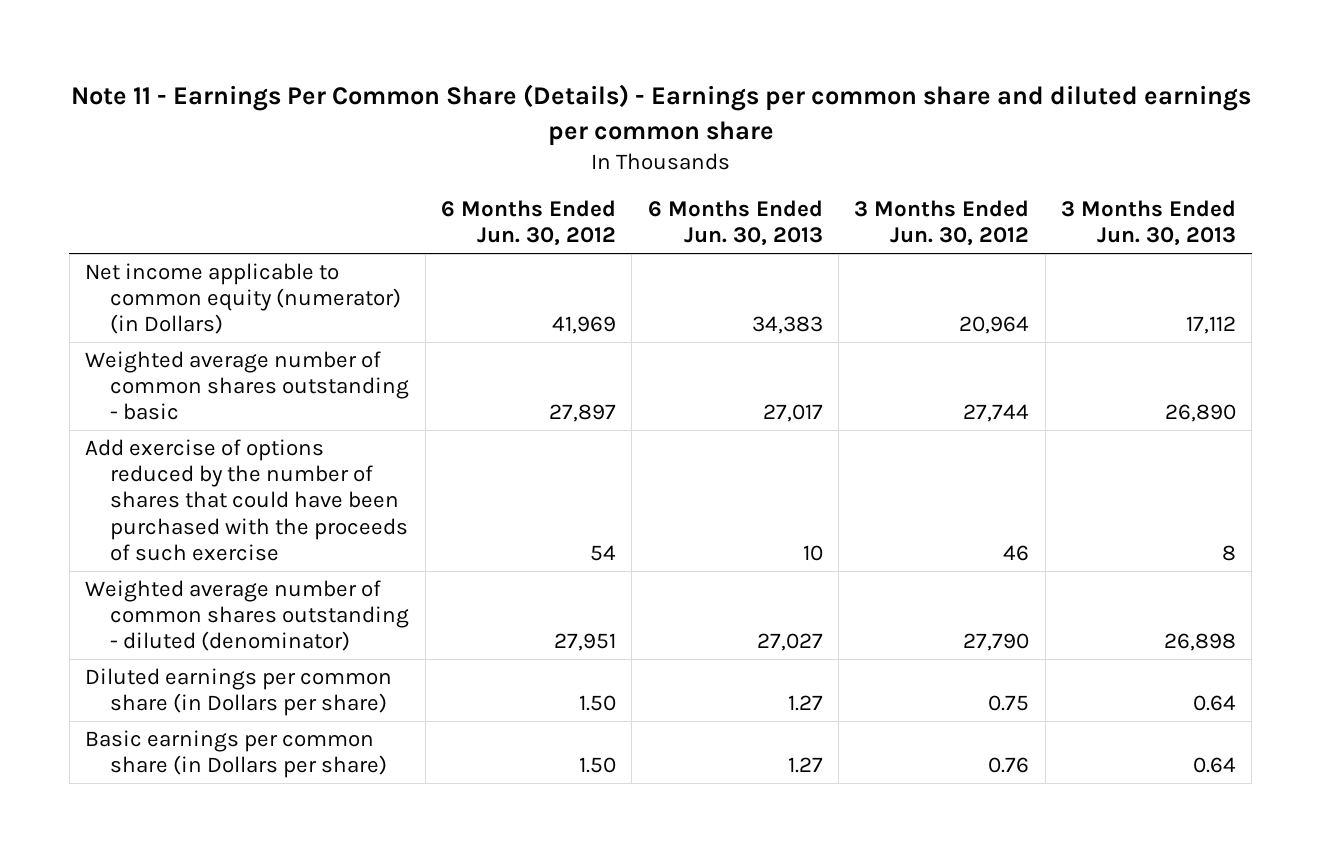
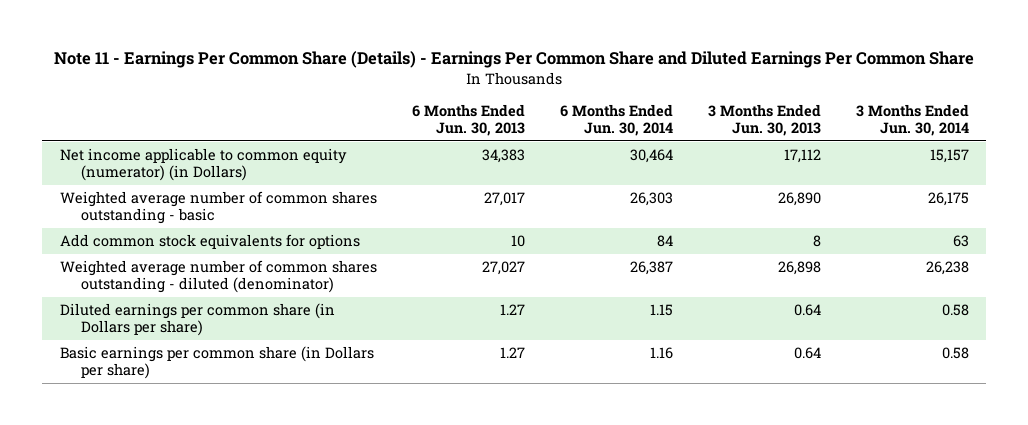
[70,84,1251,146] Note 11 - Earnings Per Common Share (Details) - Earnings per common share and diluted earnings per common share -> [54,51,975,69] Note 11 - Earnings Per Common Share (Details) - Earnings Per Common Share and Diluted Earnings Per Common Share
[441,200,617,247] 6 Months Ended Jun. 30, 2012 -> none
[854,200,1030,247] 3 Months Ended Jun. 30, 2012 -> none
none -> [559,104,673,136] 6 Months Ended Jun. 30, 2014
none -> [855,104,969,136] 3 Months Ended Jun. 30, 2014
[85,439,409,561] Add exercise of options reduced by the number of shares that could have been purchased with the proceeds of such exercise -> [59,234,360,250] Add common stock equivalents for options

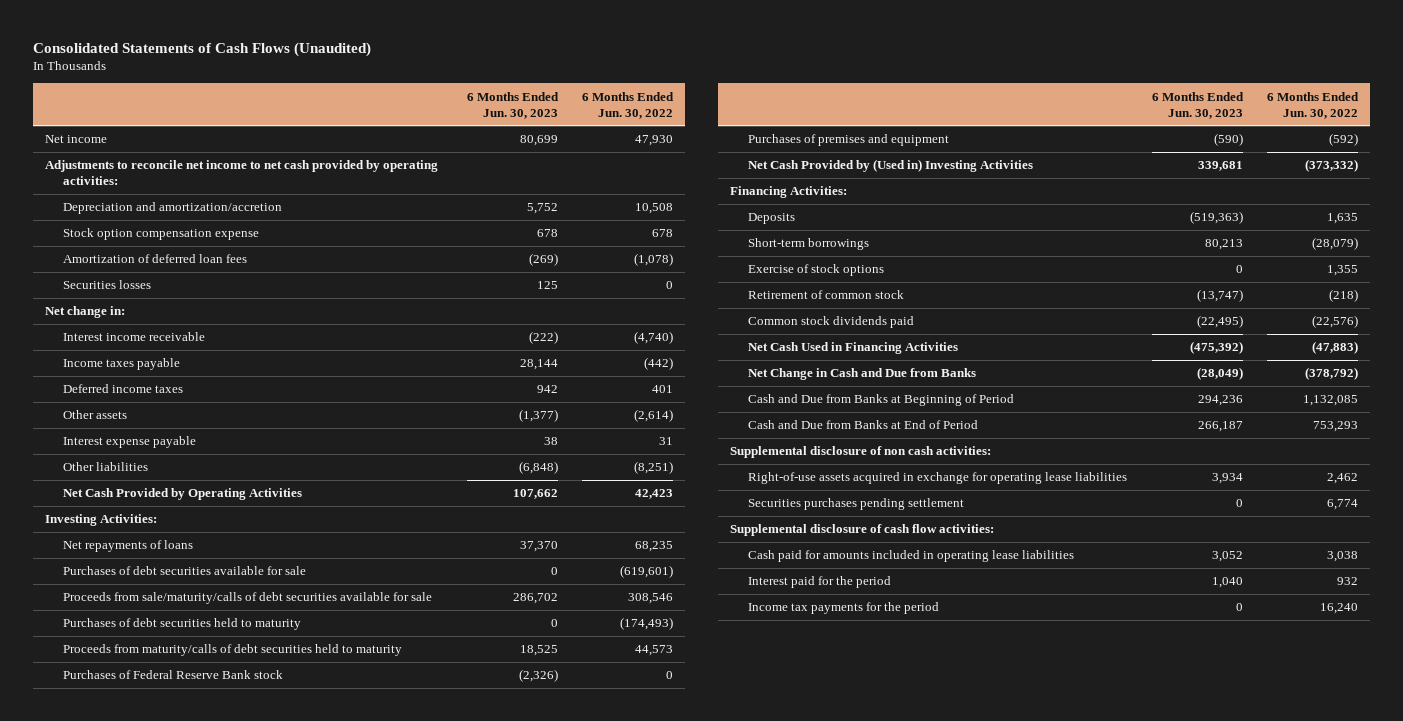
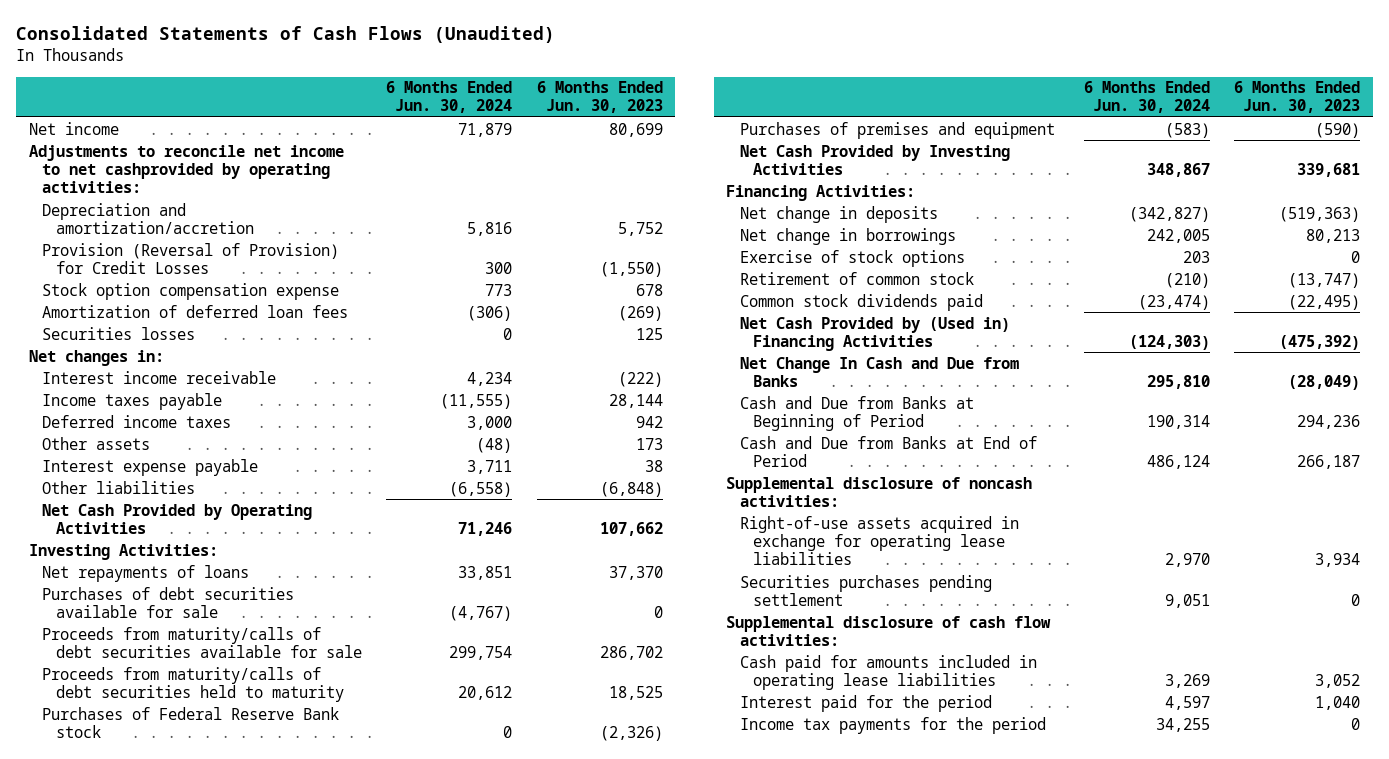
[581,91,674,119] 6 Months Ended Jun. 30, 2022 -> none
none -> [386,81,513,114] 6 Months Ended Jun. 30, 2024
[44,160,438,186] Adjustments to reconcile net income to net cash provided by operating activities: -> [28,144,344,194] Adjustments to reconcile net income to net cashprovided by operating activities:
none -> [42,242,340,274] Provision (Reversal of Provision) for Credit Losses
[44,306,125,319] Net change in: -> [28,349,164,366] Net changes in:
[518,409,558,423] (1,377) -> [635,437,663,450] 173
[63,618,302,631] Purchases of debt securities held to maturity -> none
[63,592,433,605] Proceeds from sale/maturity/calls of debt securities available for sale -> [42,626,362,658] Proceeds from maturity/calls of debt securities available for sale
[748,159,1034,173] Net Cash Provided by (Used in) Investing Activities -> [739,144,1010,175] Net Cash Provided by Investing Activities
[748,213,796,225] Deposits -> [739,205,938,223] Net change in deposits
[748,238,870,251] Short-term borrowings -> [739,227,956,245] Net change in borrowings
[748,342,959,355] Net Cash Used in Financing Activities -> [739,316,1010,351] Net Cash Provided by (Used in) Financing Activities
[748,368,977,381] Net Change in Cash and Due from Banks -> [739,356,1019,387] Net Change In Cash and Due from Banks
[729,446,991,459] Supplemental disclosure of non cash activities: -> [726,476,1033,507] Supplemental disclosure of noncash activities:

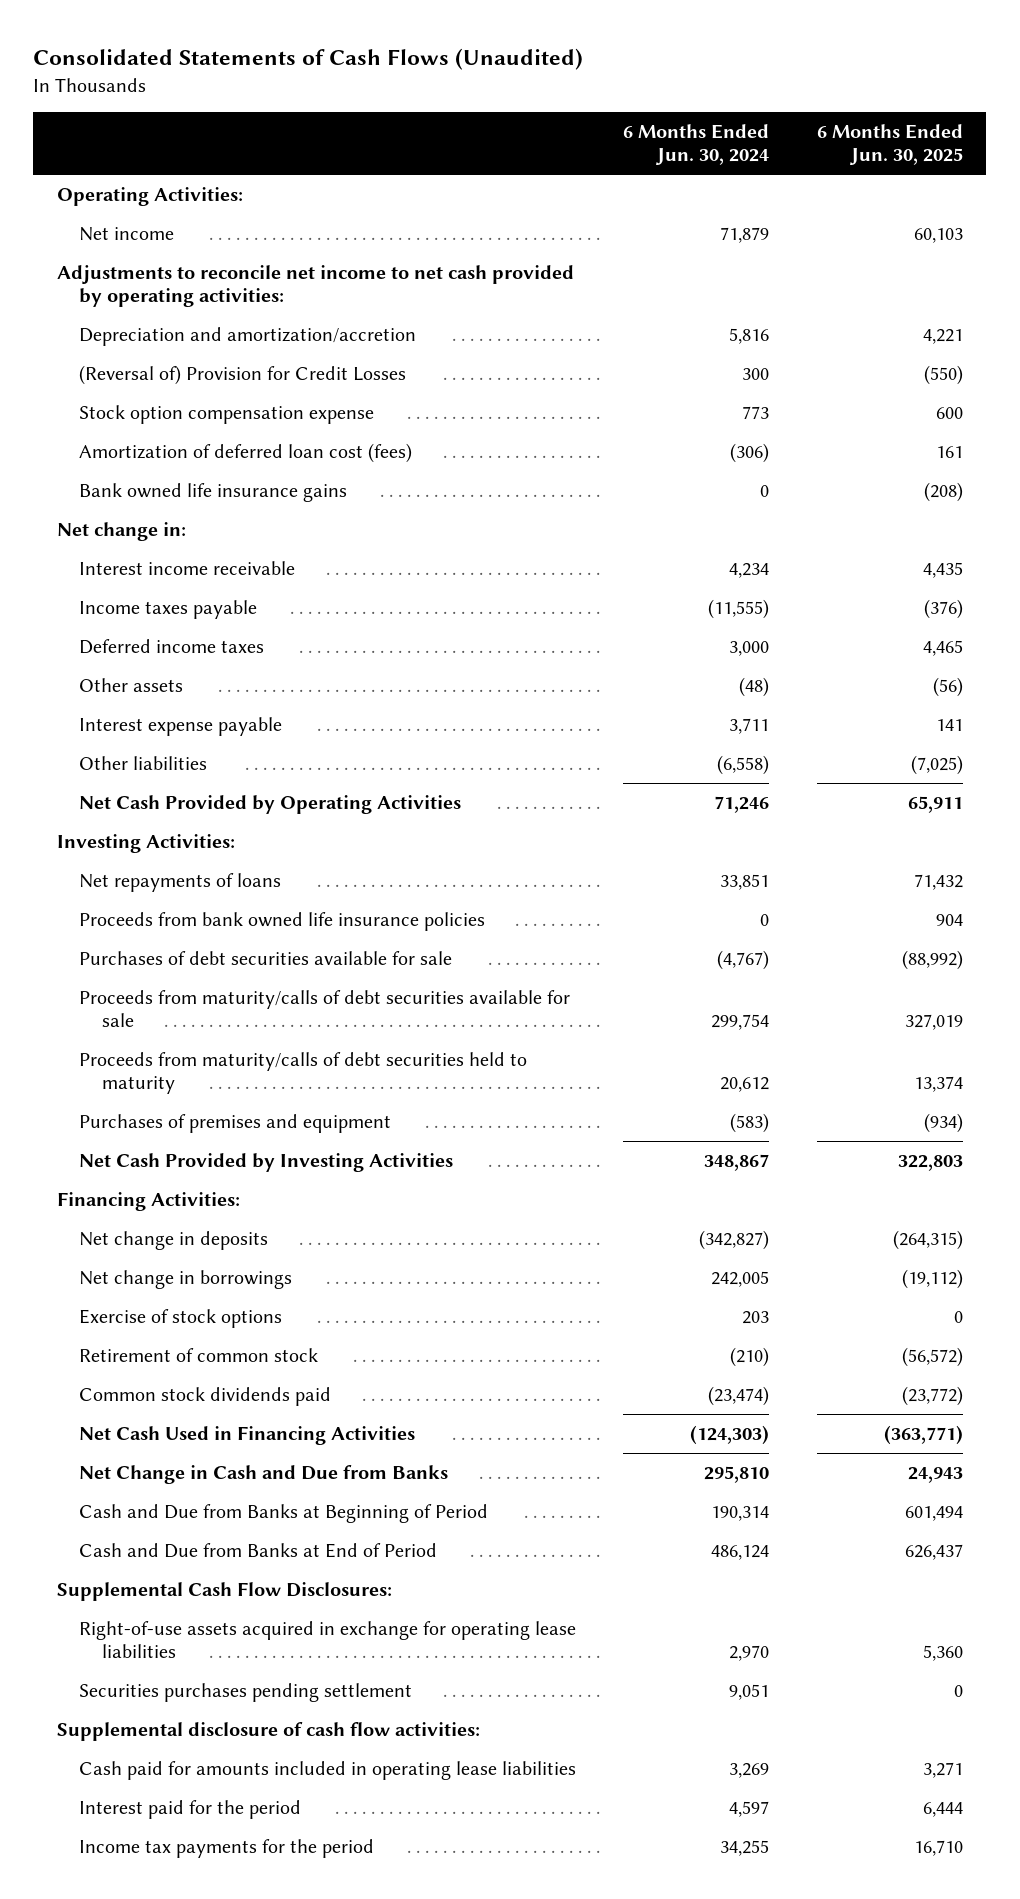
[536,81,663,114] 6 Months Ended Jun. 30, 2023 -> none
none -> [816,123,963,166] 6 Months Ended Jun. 30, 2025
none -> [56,187,243,207] Operating Activities:
[28,144,344,194] Adjustments to reconcile net income to net cashprovided by operating activities: -> [56,265,574,308] Adjustments to reconcile net income to net cash provided by operating activities:
[42,242,340,274] Provision (Reversal of Provision) for Credit Losses -> [79,365,407,386] (Reversal of) Provision for Credit Losses
[42,326,196,340] Securities losses -> none
[42,304,349,318] Amortization of deferred loan fees -> [79,443,413,464] Amortization of deferred loan cost (fees)
none -> [79,483,348,503] Bank owned life insurance gains
[28,349,164,366] Net changes in: -> [56,522,186,542] Net change in:
none -> [79,912,486,932] Proceeds from bank owned life insurance policies
[42,706,340,738] Purchases of Federal Reserve Bank stock -> none
[739,316,1010,351] Net Cash Provided by (Used in) Financing Activities -> [79,1426,416,1446] Net Cash Used in Financing Activities
[739,356,1019,387] Net Change In Cash and Due from Banks -> [79,1465,449,1485] Net Change in Cash and Due from Banks
[726,476,1033,507] Supplemental disclosure of noncash activities: -> [56,1582,392,1602] Supplemental Cash Flow Disclosures:

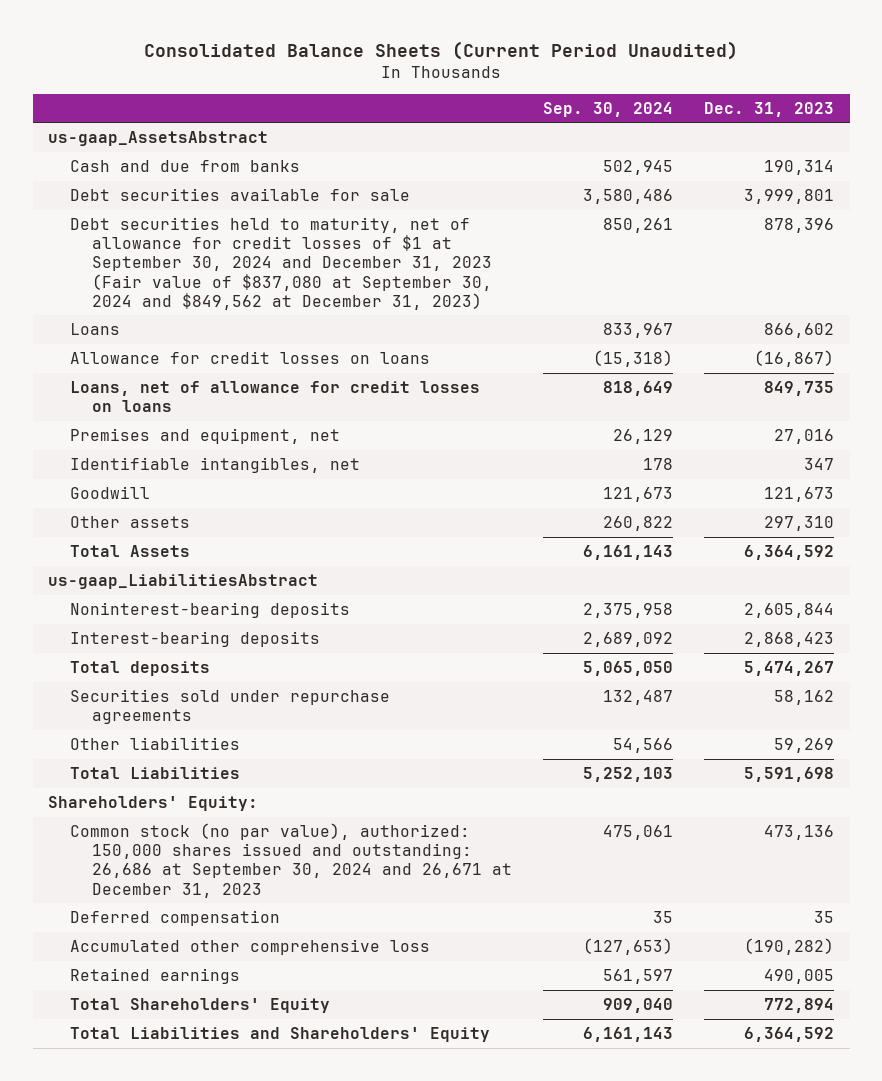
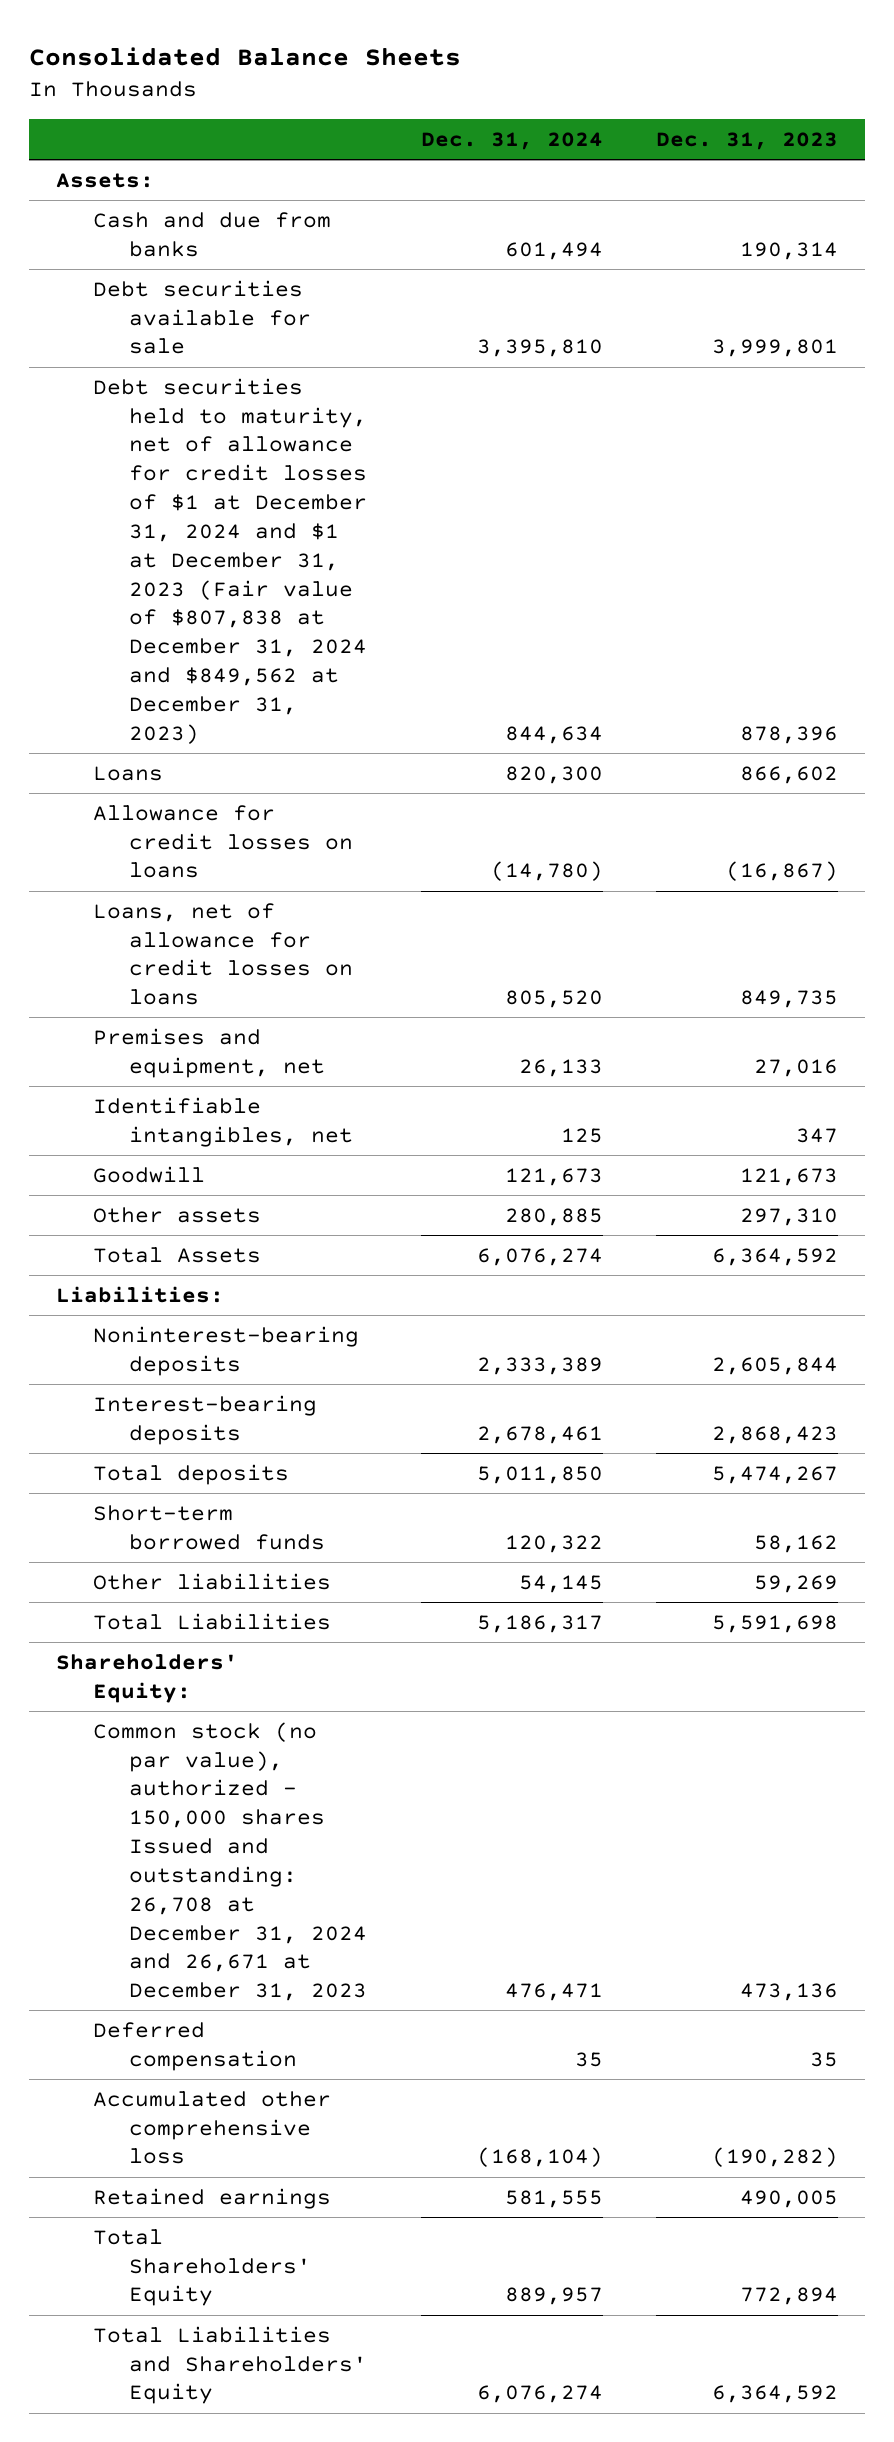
[144,40,739,60] Consolidated Balance Sheets (Current Period Unaudited) -> [29,46,462,66] Consolidated Balance Sheets
[542,101,673,117] Sep. 30, 2024 -> none
none -> [420,132,603,151] Dec. 31, 2024
[48,130,269,146] us-gaap_AssetsAbstract -> [55,172,154,188] Assets:
[69,216,492,310] Debt securities held to maturity, net of allowance for credit losses of $1 at September 30, 2024 and December 31, 2023 (Fair value of $837,080 at September 30, 2024 and $849,562 at December 31, 2023) -> [92,377,368,744] Debt securities held to maturity, net of allowance for credit losses of $1 at December 31, 2024 and $1 at December 31, 2023 (Fair value of $807,838 at December 31, 2024 and $849,562 at December 31, 2023)
[48,573,319,589] us-gaap_LiabilitiesAbstract -> [55,1285,224,1303] Liabilities:
[69,688,390,725] Securities sold under repurchase agreements -> [92,1504,326,1550] Short-term borrowed funds
[69,822,512,898] Common stock (no par value), authorized: 150,000 shares issued and outstanding: 26,686 at September 30, 2024 and 26,671 at December 31, 2023 -> [92,1721,368,2002] Common stock (no par value), authorized - 150,000 shares Issued and outstanding: 26,708 at December 31, 2024 and 26,671 at December 31, 2023

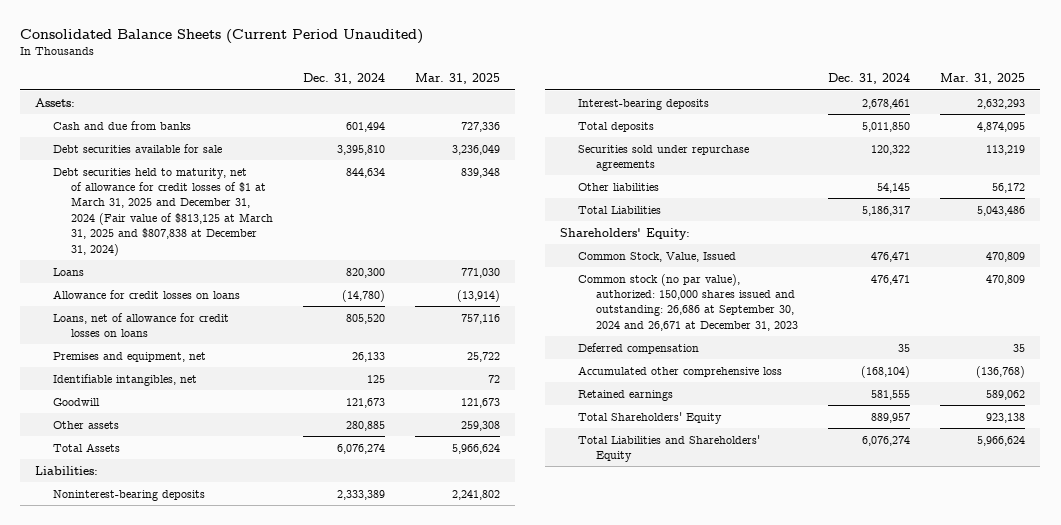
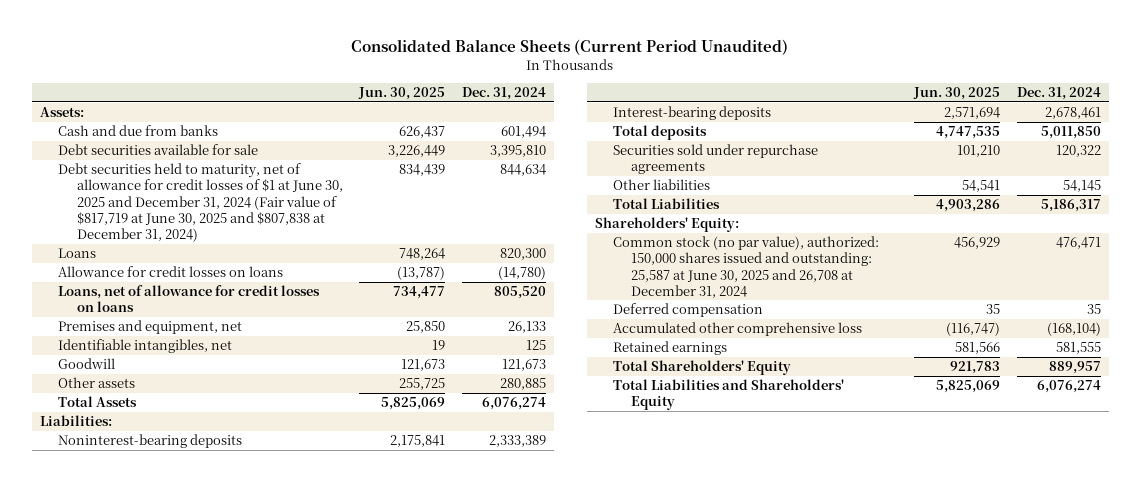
[415,73,501,85] Mar. 31, 2025 -> none
none -> [358,87,446,101] Jun. 30, 2025
[52,167,273,256] Debt securities held to maturity, net of allowance for credit losses of $1 at March 31, 2025 and December 31, 2024 (Fair value of $813,125 at March 31, 2025 and $807,838 at December 31, 2024) -> [58,163,343,242] Debt securities held to maturity, net of allowance for credit losses of $1 at June 30, 2025 and December 31, 2024 (Fair value of $817,719 at June 30, 2025 and $807,838 at December 31, 2024)
[578,273,799,331] Common stock (no par value), authorized: 150,000 shares issued and outstanding: 26,686 at September 30, 2024 and 26,671 at December 31, 2023 -> none
[578,251,737,262] Common Stock, Value, Issued -> [613,236,880,298] Common stock (no par value), authorized: 150,000 shares issued and outstanding: 25,587 at June 30, 2025 and 26,708 at December 31, 2024

